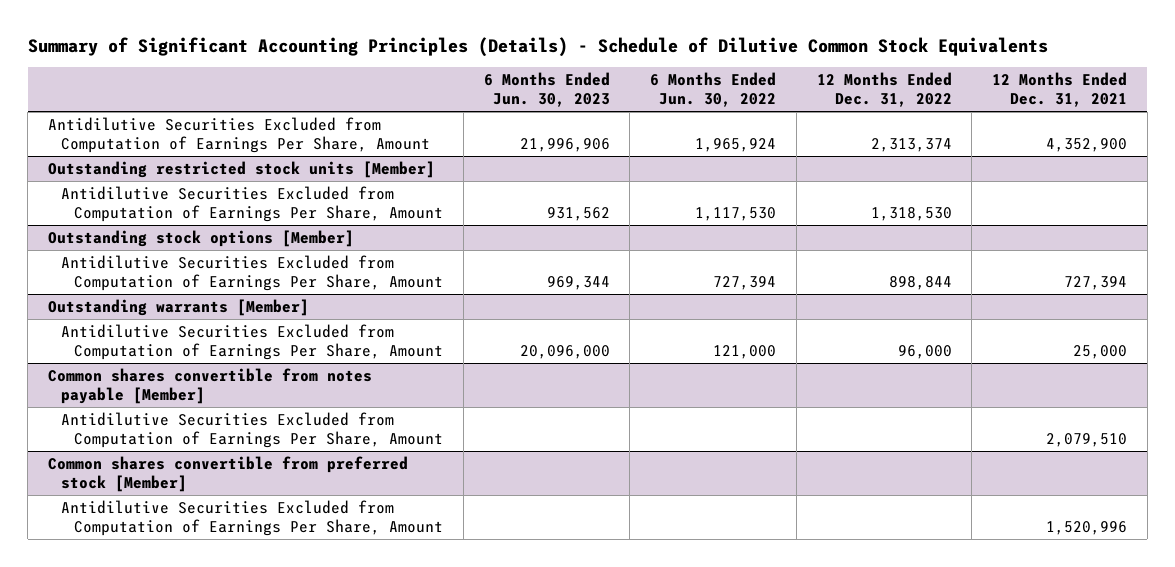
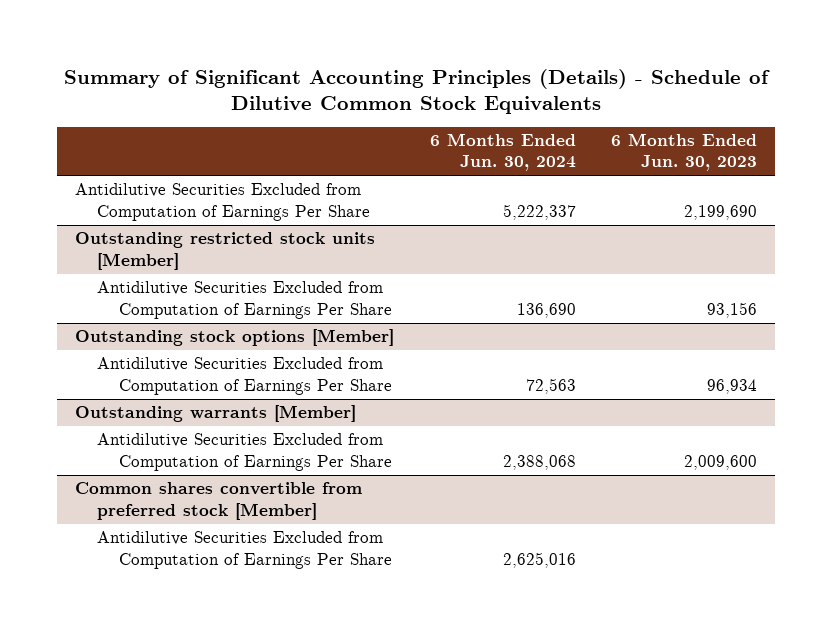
[650,71,777,108] 6 Months Ended Jun. 30, 2022 -> none
[816,71,952,108] 12 Months Ended Dec. 31, 2022 -> none
[991,71,1127,108] 12 Months Ended Dec. 31, 2021 -> none
none -> [429,132,576,172] 6 Months Ended Jun. 30, 2024
[47,116,431,154] Antidilutive Securities Excluded from Computation of Earnings Per Share, Amount -> [75,183,370,221] Antidilutive Securities Excluded from Computation of Earnings Per Share
[519,138,610,153] 21,996,906 -> [684,204,758,220] 2,199,690
[61,185,444,223] Antidilutive Securities Excluded from Computation of Earnings Per Share, Amount -> [96,281,392,319] Antidilutive Securities Excluded from Computation of Earnings Per Share
[546,207,610,222] 931,562 -> [707,301,758,318] 93,156
[61,254,444,292] Antidilutive Securities Excluded from Computation of Earnings Per Share, Amount -> [96,357,392,395] Antidilutive Securities Excluded from Computation of Earnings Per Share
[546,276,610,291] 969,344 -> [707,378,758,394] 96,934
[47,367,372,405] Common shares convertible from notes payable [Member] -> none
[61,411,444,449] Antidilutive Securities Excluded from Computation of Earnings Per Share, Amount -> none
[61,323,444,361] Antidilutive Securities Excluded from Computation of Earnings Per Share, Amount -> [96,433,392,471] Antidilutive Securities Excluded from Computation of Earnings Per Share
[519,345,610,360] 20,096,000 -> [684,454,758,470] 2,009,600
[61,499,444,537] Antidilutive Securities Excluded from Computation of Earnings Per Share, Amount -> [96,531,392,569] Antidilutive Securities Excluded from Computation of Earnings Per Share

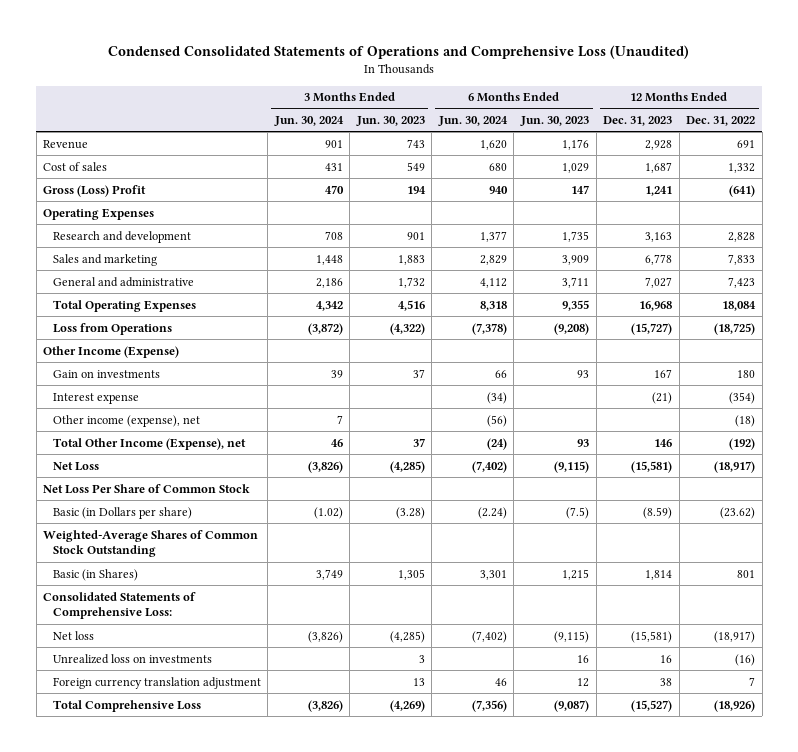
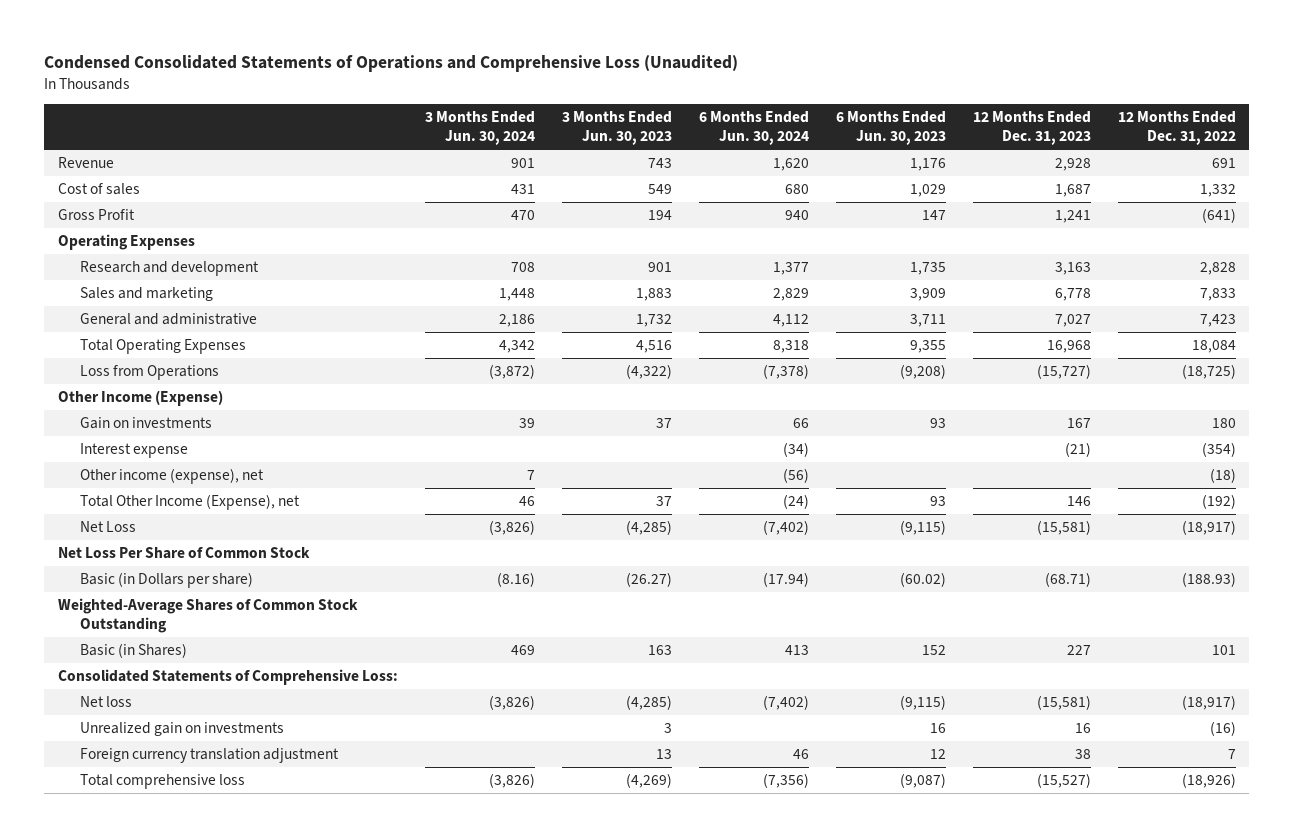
[43,184,147,197] Gross (Loss) Profit -> [57,209,135,221] Gross Profit
[313,506,343,519] (1.02) -> [496,572,535,588] (8.16)
[395,506,425,519] (3.28) -> [625,572,672,588] (26.27)
[477,506,507,519] (2.24) -> [762,572,809,588] (17.94)
[566,506,590,519] (7.5) -> [899,572,946,588] (60.02)
[643,506,673,519] (8.59) -> [1044,572,1091,588] (68.71)
[720,506,756,519] (23.62) -> [1181,572,1236,588] (188.93)
[315,568,343,580] 3,749 -> [510,645,535,656] 469
[397,568,425,580] 1,305 -> [647,645,672,656] 163
[479,569,507,580] 3,301 -> [784,645,809,656] 413
[562,568,590,580] 1,215 -> [921,645,946,656] 152
[645,569,673,580] 1,814 -> [1066,645,1091,656] 227
[737,569,756,578] 801 -> [1211,645,1236,656] 101
[52,653,212,664] Unrealized loss on investments -> [79,722,284,737] Unrealized gain on investments
[52,699,201,712] Total Comprehensive Loss -> [79,774,245,790] Total comprehensive loss

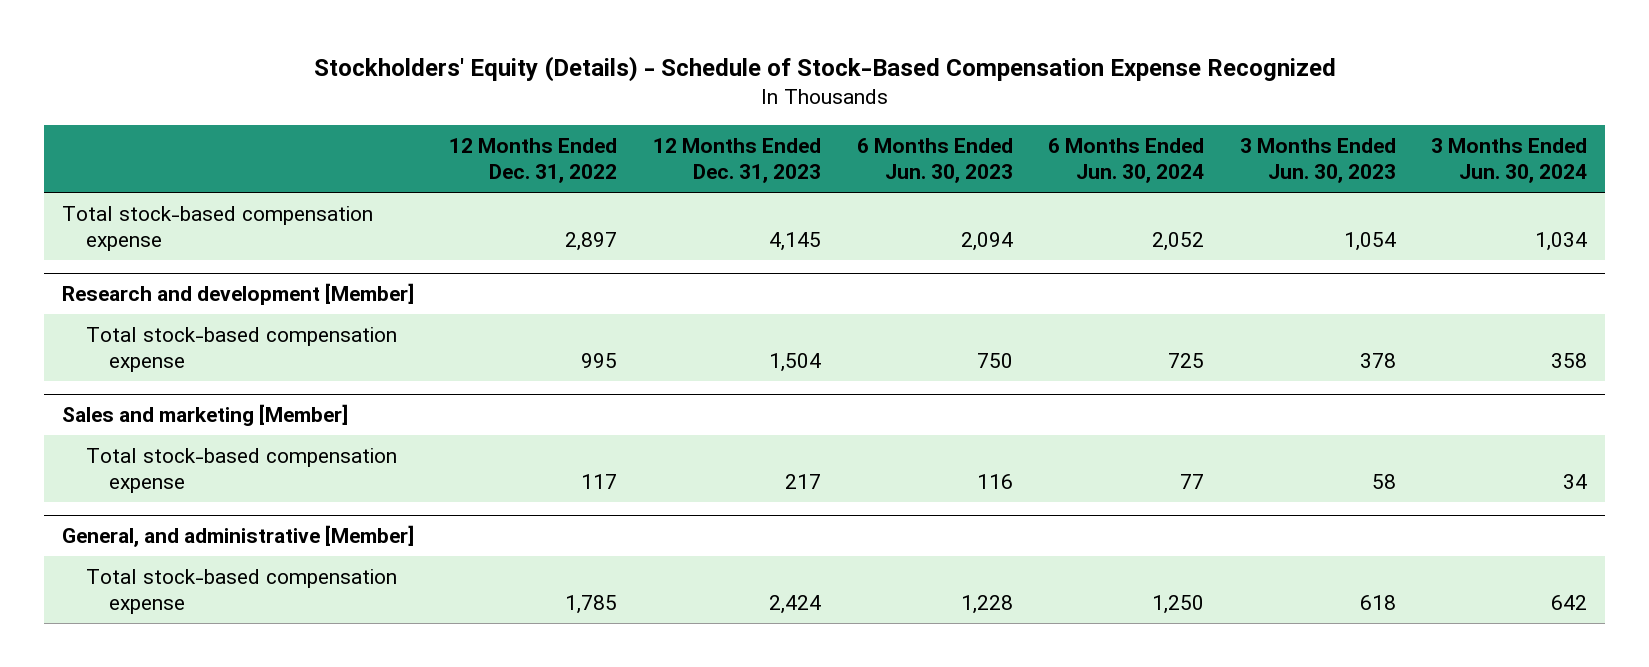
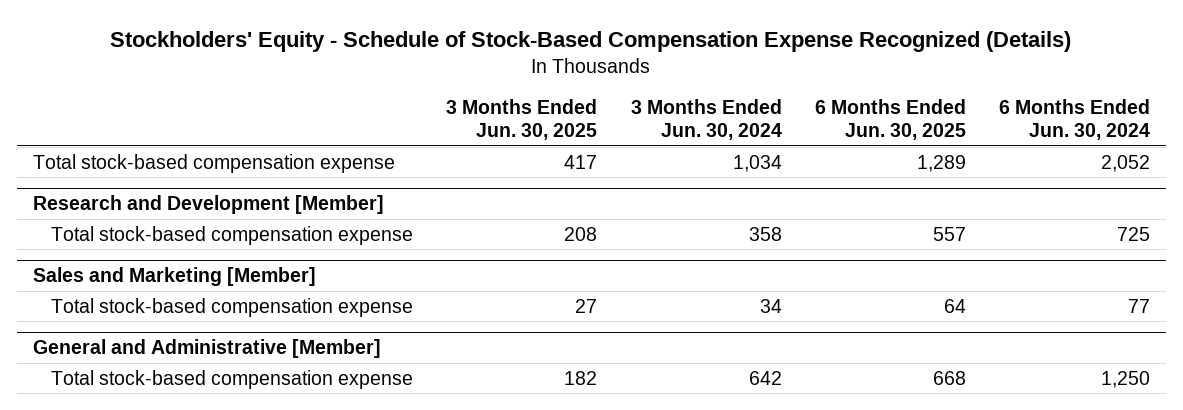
[313,56,1336,83] Stockholders' Equity (Details) - Schedule of Stock-Based Compensation Expense Recognized -> [110,30,1072,52] Stockholders' Equity - Schedule of Stock-Based Compensation Expense Recognized (Details)
[449,137,618,184] 12 Months Ended Dec. 31, 2022 -> none
[652,137,821,184] 12 Months Ended Dec. 31, 2023 -> none
[856,137,1013,184] 6 Months Ended Jun. 30, 2023 -> none
[1239,137,1396,184] 3 Months Ended Jun. 30, 2023 -> none
none -> [446,98,598,141] 3 Months Ended Jun. 30, 2025
none -> [814,98,966,141] 6 Months Ended Jun. 30, 2025
[61,282,414,305] Research and development [Member] -> [33,195,385,215] Research and Development [Member]
[61,403,348,426] Sales and marketing [Member] -> [33,267,317,287] Sales and Marketing [Member]
[61,524,414,547] General, and administrative [Member] -> [33,339,382,359] General and Administrative [Member]

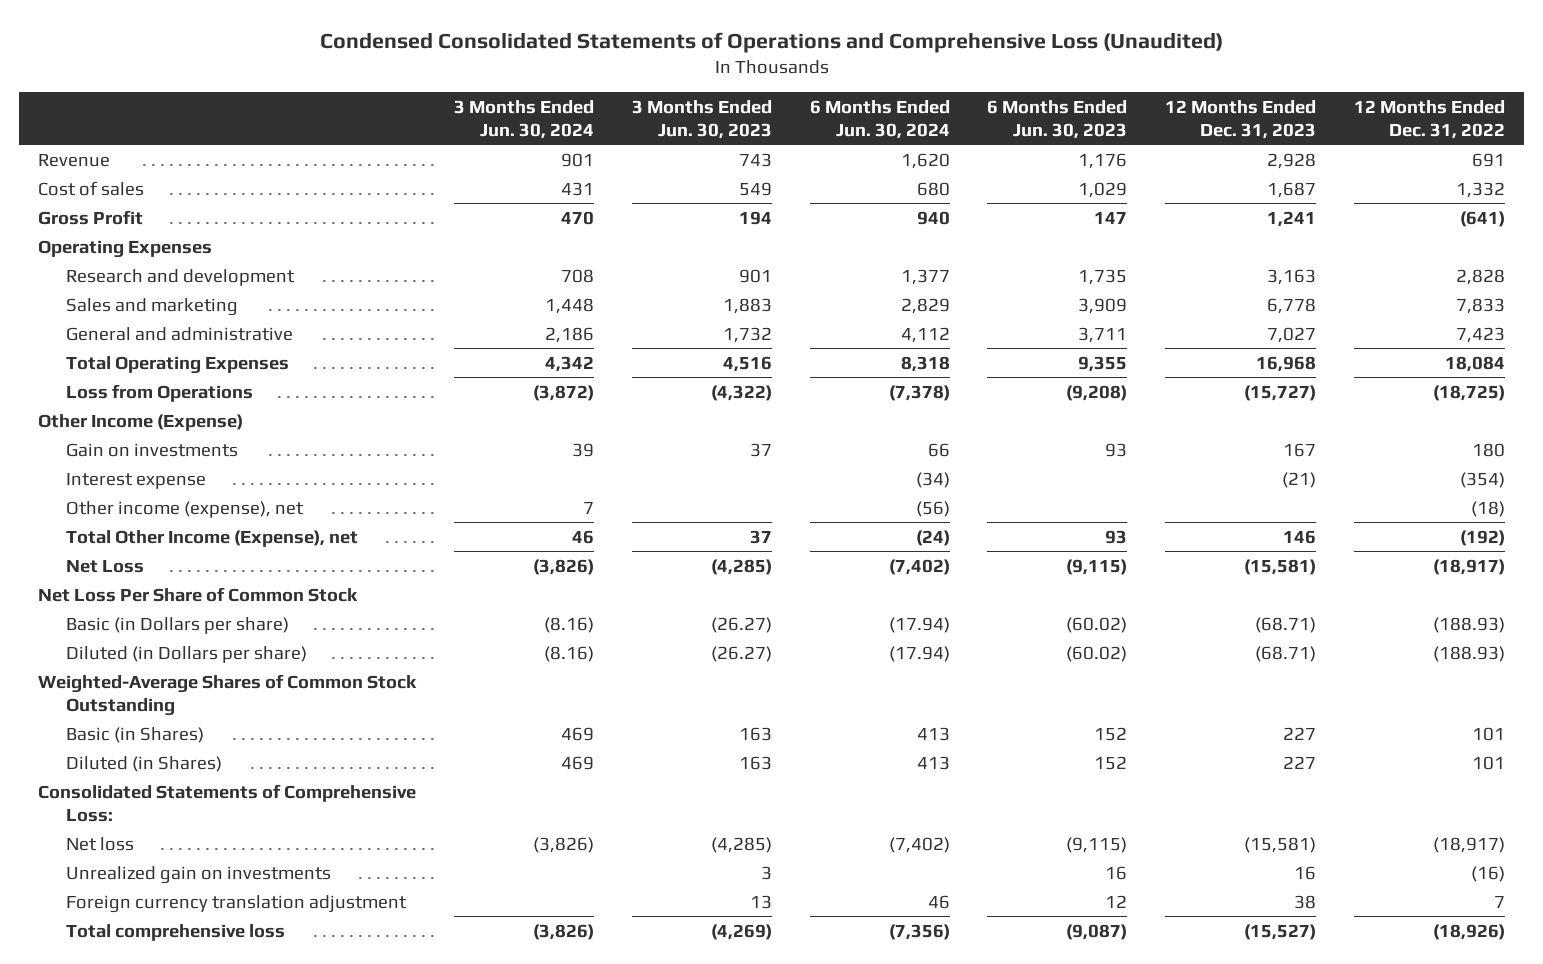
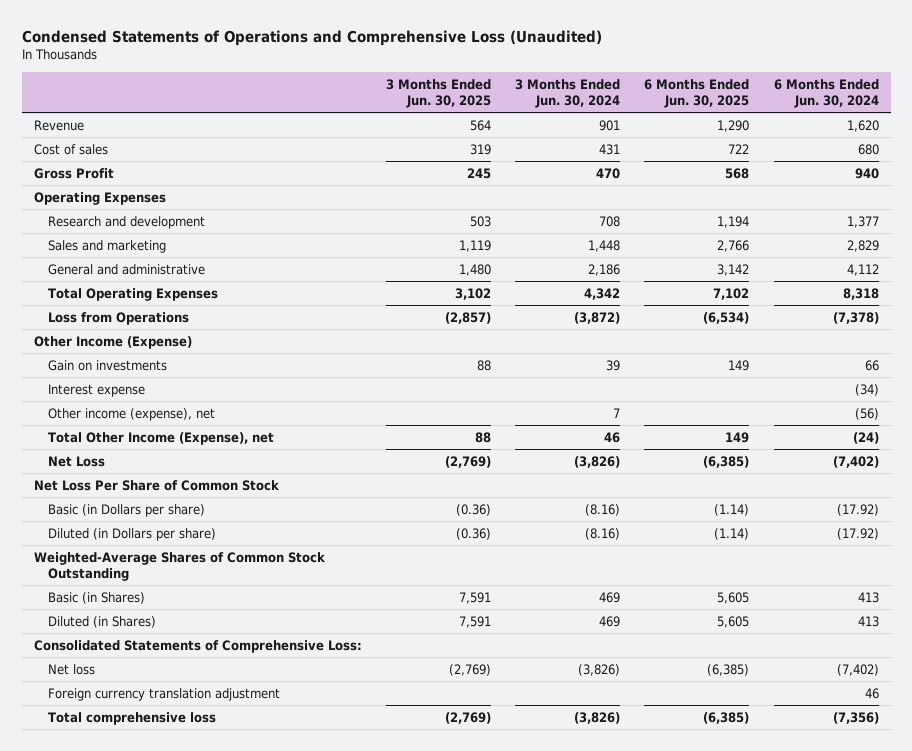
[319,31,1223,53] Condensed Consolidated Statements of Operations and Comprehensive Loss (Unaudited) -> [21,29,602,46] Condensed Statements of Operations and Comprehensive Loss (Unaudited)
[631,99,772,139] 3 Months Ended Jun. 30, 2023 -> none
[987,99,1128,139] 6 Months Ended Jun. 30, 2023 -> none
[1165,99,1317,139] 12 Months Ended Dec. 31, 2023 -> none
[1354,99,1506,139] 12 Months Ended Dec. 31, 2022 -> none
none -> [386,78,492,108] 3 Months Ended Jun. 30, 2025
none -> [644,78,750,108] 6 Months Ended Jun. 30, 2025
[888,616,950,633] (17.94) -> [836,503,879,516] (17.92)
[888,645,950,662] (17.94) -> [836,527,879,540] (17.92)
[65,865,331,884] Unrealized gain on investments -> none

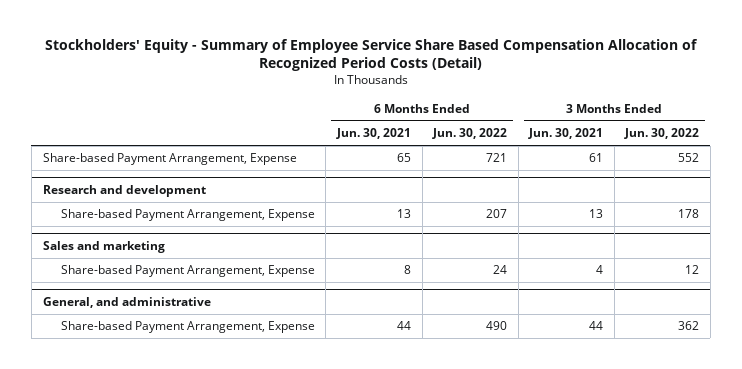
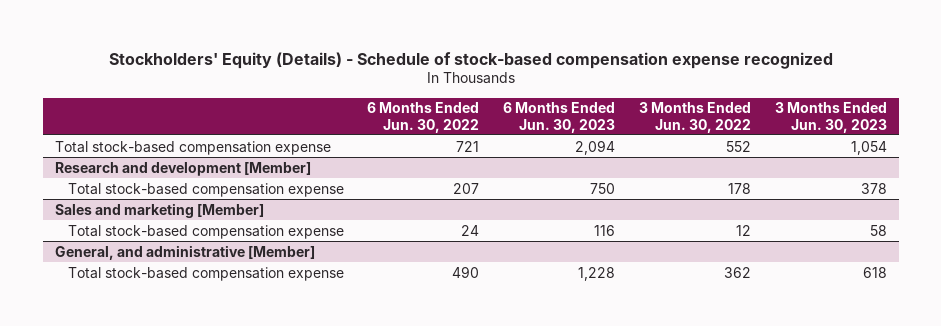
[44,38,698,72] Stockholders' Equity - Summary of Employee Service Share Based Compensation Allocation of Recognized Period Costs (Detail) -> [108,51,833,69] Stockholders' Equity (Details) - Schedule of stock-based compensation expense recognized
[335,128,411,140] Jun. 30, 2021 -> none
[528,128,604,140] Jun. 30, 2021 -> none
none -> [503,102,616,133] 6 Months Ended Jun. 30, 2023
none -> [774,102,887,133] 3 Months Ended Jun. 30, 2023
[42,153,297,166] Share-based Payment Arrangement, Expense -> [54,140,331,155] Total stock-based compensation expense
[42,184,206,197] Research and development -> [54,161,311,176] Research and development [Member]
[60,209,315,222] Share-based Payment Arrangement, Expense -> [67,182,344,197] Total stock-based compensation expense
[42,240,165,253] Sales and marketing -> [54,202,264,218] Sales and marketing [Member]
[60,265,315,278] Share-based Payment Arrangement, Expense -> [67,224,344,239] Total stock-based compensation expense
[42,296,211,308] General, and administrative -> [54,244,315,260] General, and administrative [Member]
[60,321,315,334] Share-based Payment Arrangement, Expense -> [67,266,344,281] Total stock-based compensation expense

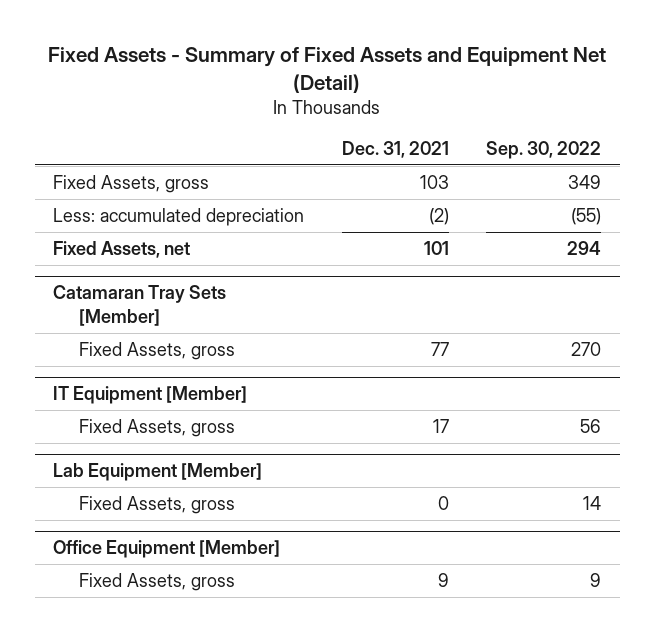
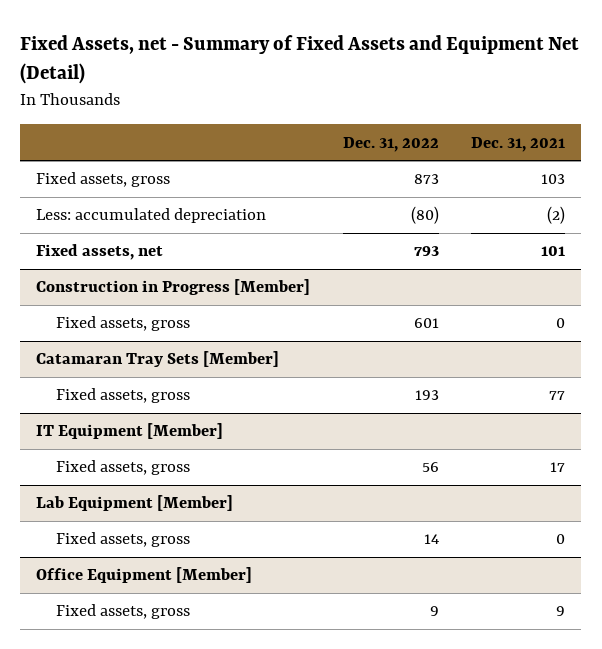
[48,47,607,94] Fixed Assets - Summary of Fixed Assets and Equipment Net (Detail) -> [20,34,580,85] Fixed Assets, net - Summary of Fixed Assets and Equipment Net (Detail)
[486,140,602,159] Sep. 30, 2022 -> none
none -> [342,136,439,152] Dec. 31, 2022
[53,174,210,193] Fixed Assets, gross -> [36,172,171,188] Fixed assets, gross
[53,240,191,258] Fixed Assets, net -> [36,244,164,261] Fixed assets, net
none -> [36,279,311,296] Construction in Progress [Member]
none -> [55,316,190,332] Fixed assets, gross
[79,341,236,360] Fixed Assets, gross -> [55,388,190,404] Fixed assets, gross
[79,418,236,437] Fixed Assets, gross -> [55,460,190,476] Fixed assets, gross
[79,495,236,514] Fixed Assets, gross -> [55,532,190,548] Fixed assets, gross
[79,572,236,591] Fixed Assets, gross -> [55,604,190,620] Fixed assets, gross

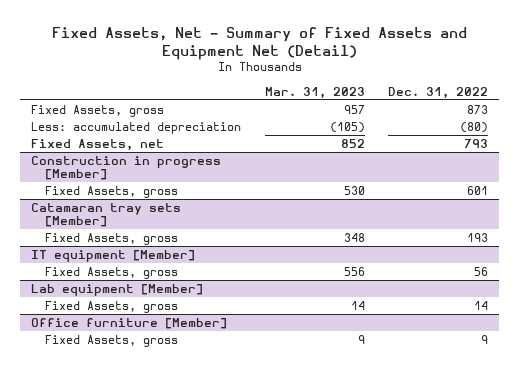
[20,34,580,85] Fixed Assets, net - Summary of Fixed Assets and Equipment Net (Detail) -> [51,26,467,60] Fixed Assets, Net - Summary of Fixed Assets and Equipment Net (Detail)
[471,136,566,152] Dec. 31, 2021 -> none
none -> [264,86,365,99] Mar. 31, 2023
[36,172,171,188] Fixed assets, gross -> [31,104,165,117] Fixed Assets, gross
[36,244,164,261] Fixed assets, net -> [31,138,165,151] Fixed Assets, net
[36,279,311,296] Construction in Progress [Member] -> [31,155,222,181] Construction in progress [Member]
[55,316,190,332] Fixed assets, gross -> [45,185,179,198] Fixed Assets, gross
[36,351,280,368] Catamaran Tray Sets [Member] -> [31,202,182,228] Catamaran tray sets [Member]
[55,388,190,404] Fixed assets, gross -> [45,232,179,245] Fixed Assets, gross
[36,423,224,440] IT Equipment [Member] -> [31,249,196,262] IT equipment [Member]
[55,460,190,476] Fixed assets, gross -> [45,266,179,279] Fixed Assets, gross
[36,495,234,512] Lab Equipment [Member] -> [31,283,204,296] Lab equipment [Member]
[55,532,190,548] Fixed assets, gross -> [45,300,179,313] Fixed Assets, gross
[36,567,253,584] Office Equipment [Member] -> [31,317,228,329] Office furniture [Member]
[55,604,190,620] Fixed assets, gross -> [45,334,179,347] Fixed Assets, gross

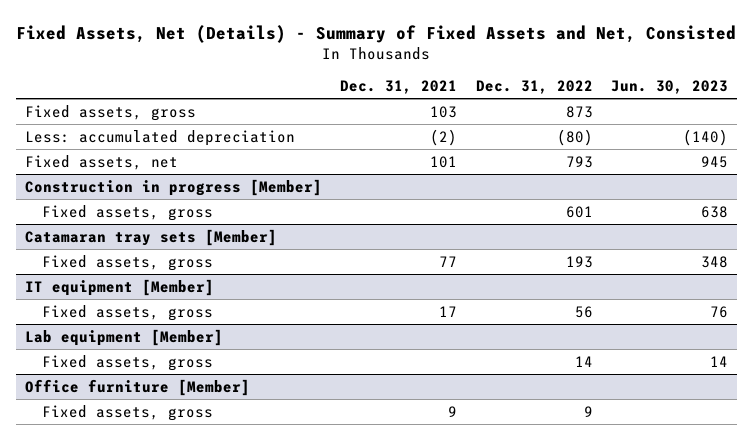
[51,26,467,60] Fixed Assets, Net - Summary of Fixed Assets and Equipment Net (Detail) -> [16,24,737,43] Fixed Assets, Net (Details) - Summary of Fixed Assets and Net, Consisted
[264,86,365,99] Mar. 31, 2023 -> none
none -> [340,80,458,95] Dec. 31, 2021
none -> [610,80,728,95] Jun. 30, 2023
[31,104,165,117] Fixed Assets, gross -> [24,104,196,121] Fixed assets, gross
[31,138,165,151] Fixed Assets, net -> [24,154,178,170] Fixed assets, net
[45,185,179,198] Fixed Assets, gross -> [41,204,213,221] Fixed assets, gross
[45,232,179,245] Fixed Assets, gross -> [41,254,213,271] Fixed assets, gross
[45,266,179,279] Fixed Assets, gross -> [41,304,213,321] Fixed assets, gross
[45,300,179,313] Fixed Assets, gross -> [41,354,213,371] Fixed assets, gross
[45,334,179,347] Fixed Assets, gross -> [41,404,213,421] Fixed assets, gross

